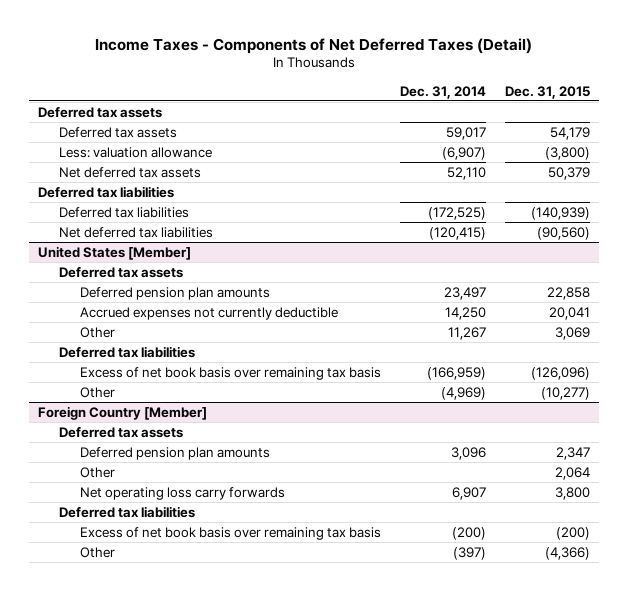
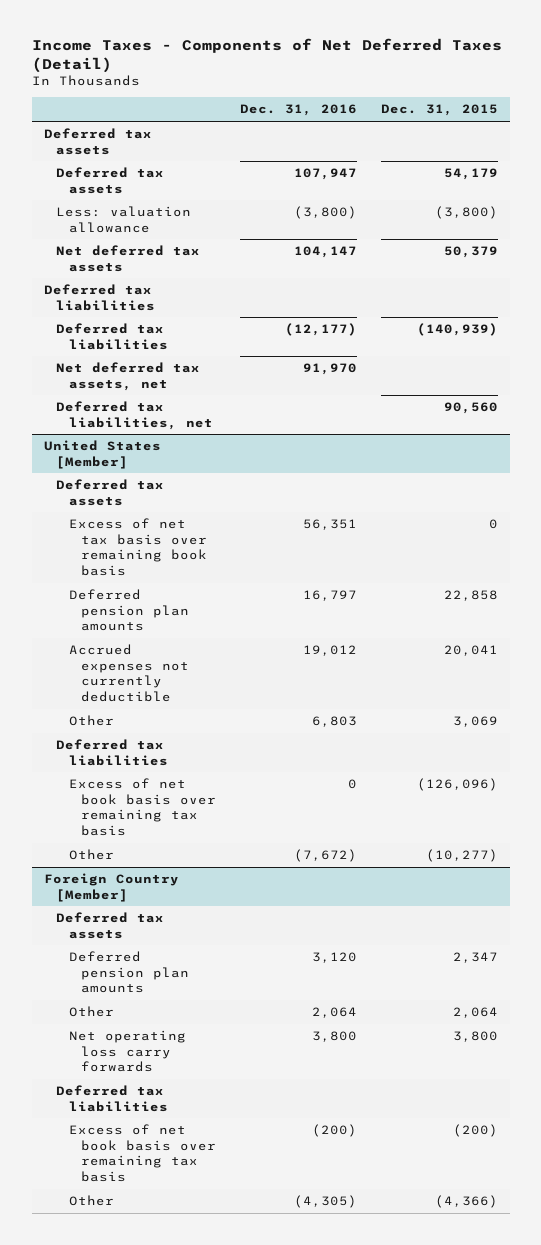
[399,85,486,99] Dec. 31, 2014 -> none
none -> [239,104,357,117] Dec. 31, 2016
none -> [56,362,201,391] Net deferred tax assets, net
[59,226,214,238] Net deferred tax liabilities -> [56,401,213,430] Deferred tax liabilities, net
[536,226,590,240] (90,560) -> [443,402,498,415] 90,560
none -> [68,518,207,576] Excess of net tax basis over remaining book basis

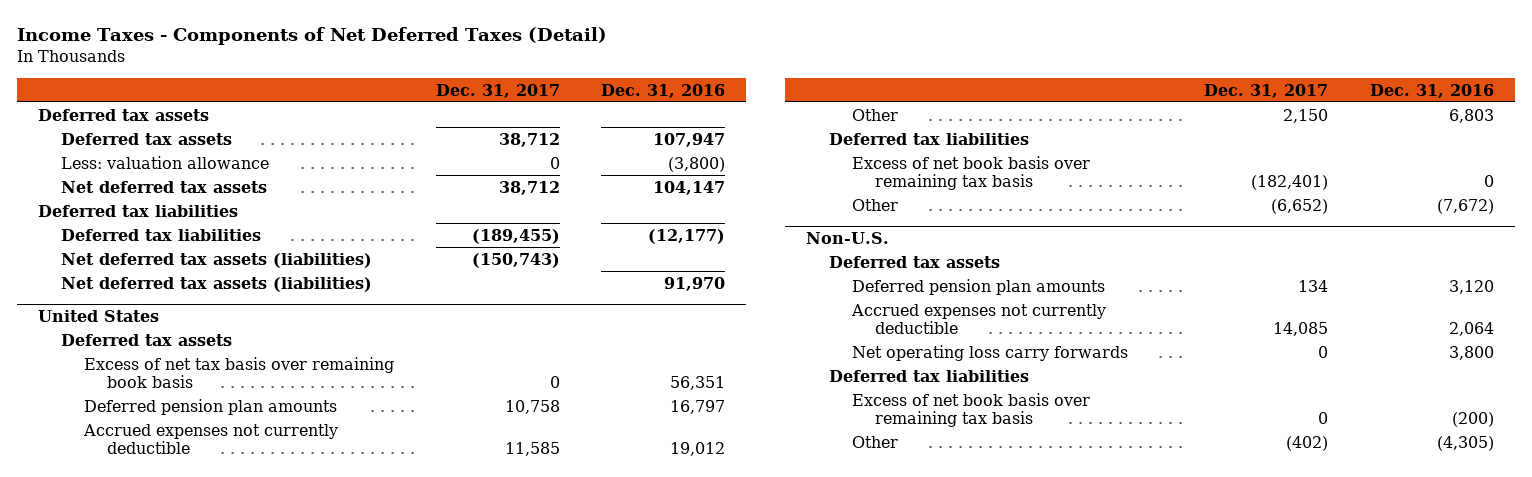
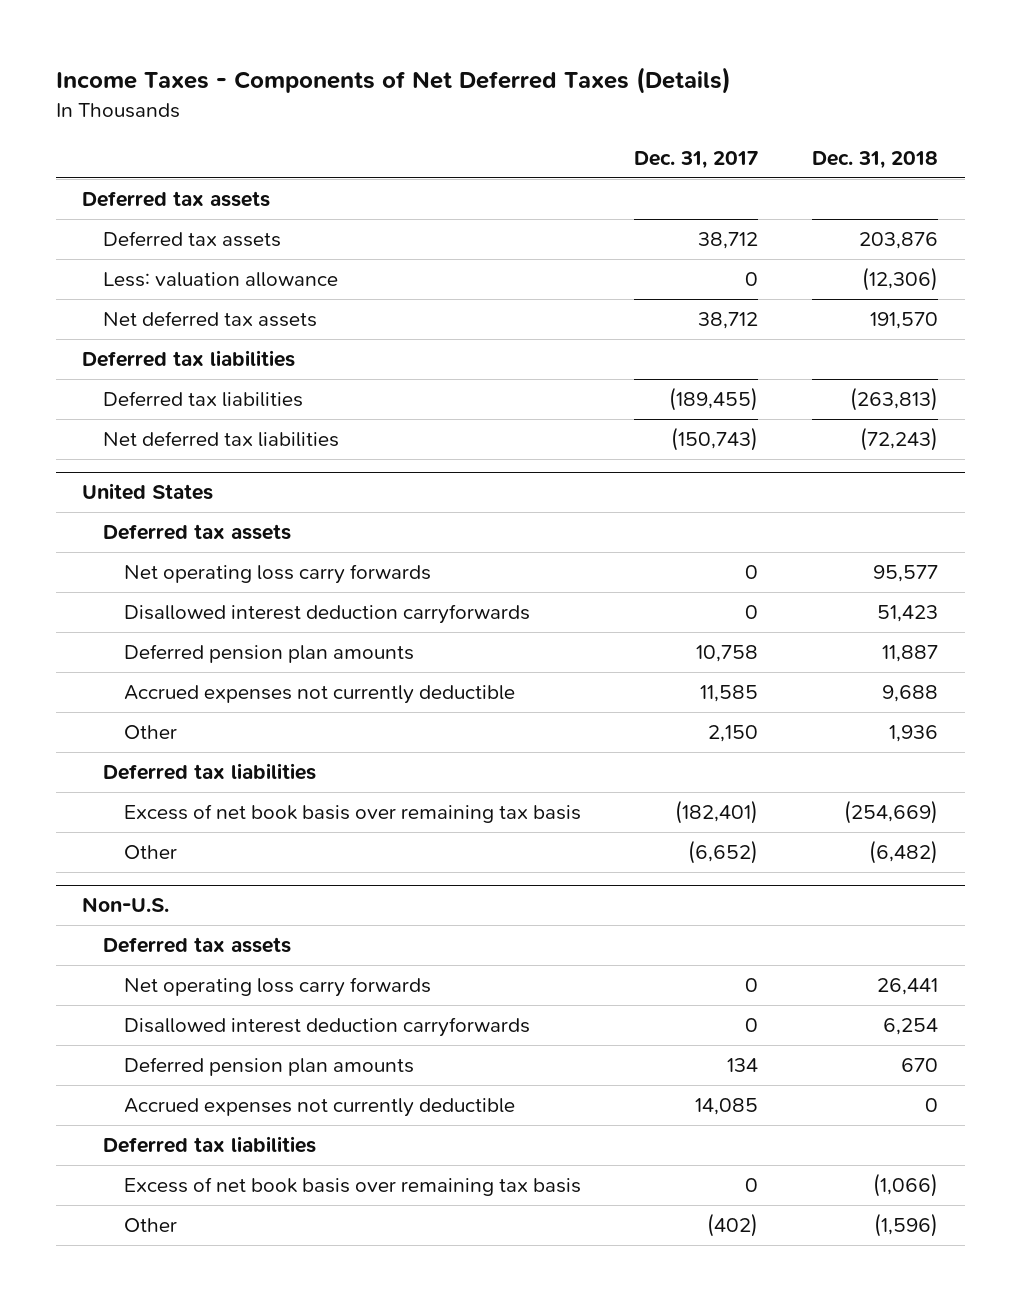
[16,27,607,46] Income Taxes - Components of Net Deferred Taxes (Detail) -> [55,67,731,95] Income Taxes - Components of Net Deferred Taxes (Details)
[601,83,726,98] Dec. 31, 2016 -> none
none -> [811,150,938,169] Dec. 31, 2018
[60,276,372,292] Net deferred tax assets (liabilities) -> none
[60,252,372,268] Net deferred tax assets (liabilities) -> [103,431,340,448] Net deferred tax liabilities
[83,356,394,388] Excess of net tax basis over remaining book basis -> none
none -> [123,564,431,585] Net operating loss carry forwards
none -> [123,604,530,625] Disallowed interest deduction carryforwards
[852,344,1129,361] Net operating loss carry forwards -> [123,977,431,998] Net operating loss carry forwards
none -> [123,1017,530,1038] Disallowed interest deduction carryforwards

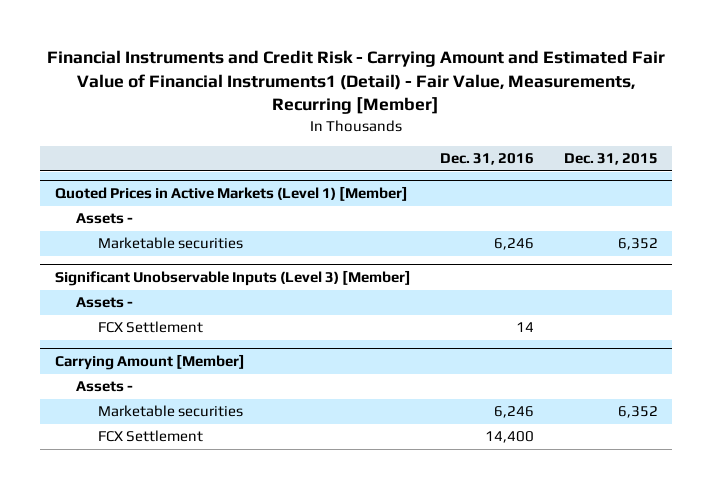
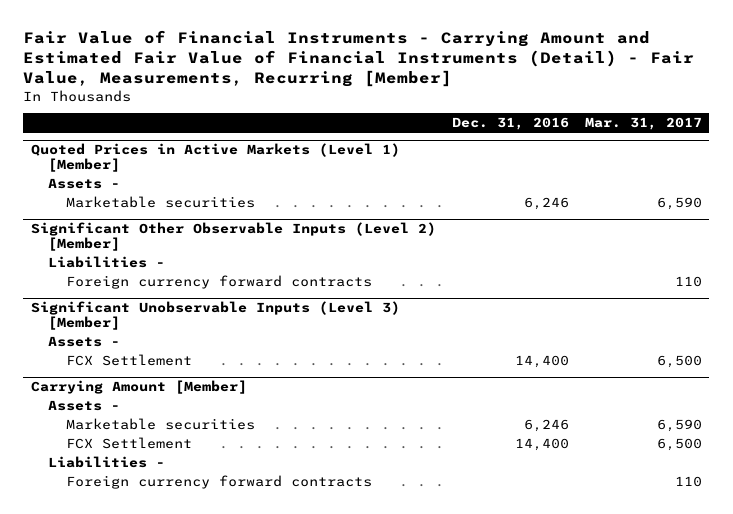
[47,50,666,115] Financial Instruments and Credit Risk - Carrying Amount and Estimated Fair Value of Financial Instruments1 (Detail) - Fair Value, Measurements, Recurring [Member] -> [23,30,695,88] Fair Value of Financial Instruments - Carrying Amount and Estimated Fair Value of Financial Instruments (Detail) - Fair Value, Measurements, Recurring [Member]
[563,153,658,166] Dec. 31, 2015 -> none
none -> [584,117,702,131] Mar. 31, 2017
none -> [31,222,437,252] Significant Other Observable Inputs (Level 2) [Member]
none -> [48,255,166,268] Liabilities -
none -> [65,274,372,289] Foreign currency forward contracts
[516,322,535,333] 14 -> [514,354,569,368] 14,400
none -> [48,455,166,468] Liabilities -
none -> [65,474,372,489] Foreign currency forward contracts

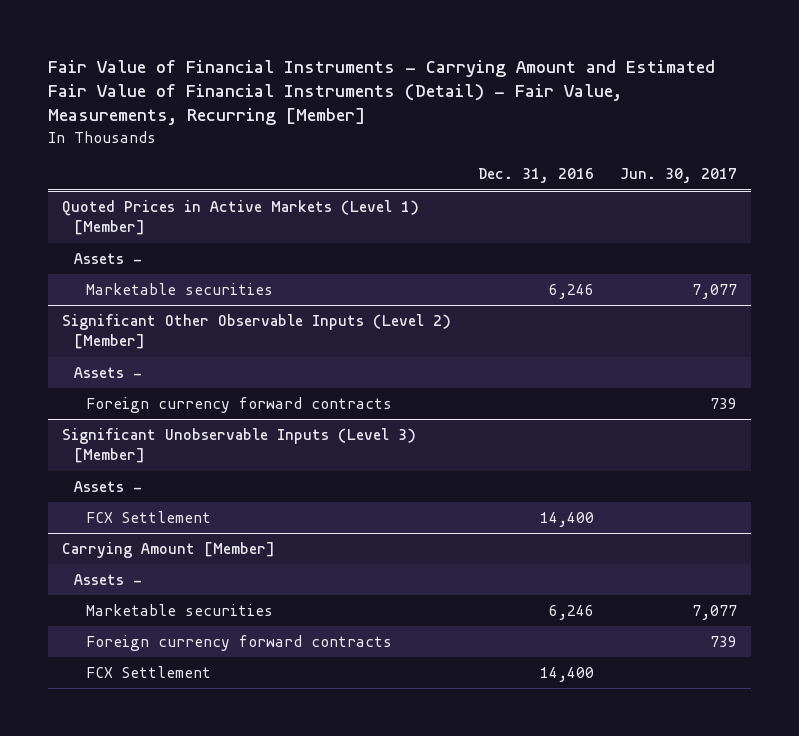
[584,117,702,131] Mar. 31, 2017 -> none
none -> [620,168,738,184] Jun. 30, 2017
[48,255,166,268] Liabilities - -> none
none -> [73,367,142,379] Assets -
[48,455,166,468] Liabilities - -> none
[65,436,192,449] FCX Settlement -> [85,666,211,679] FCX Settlement

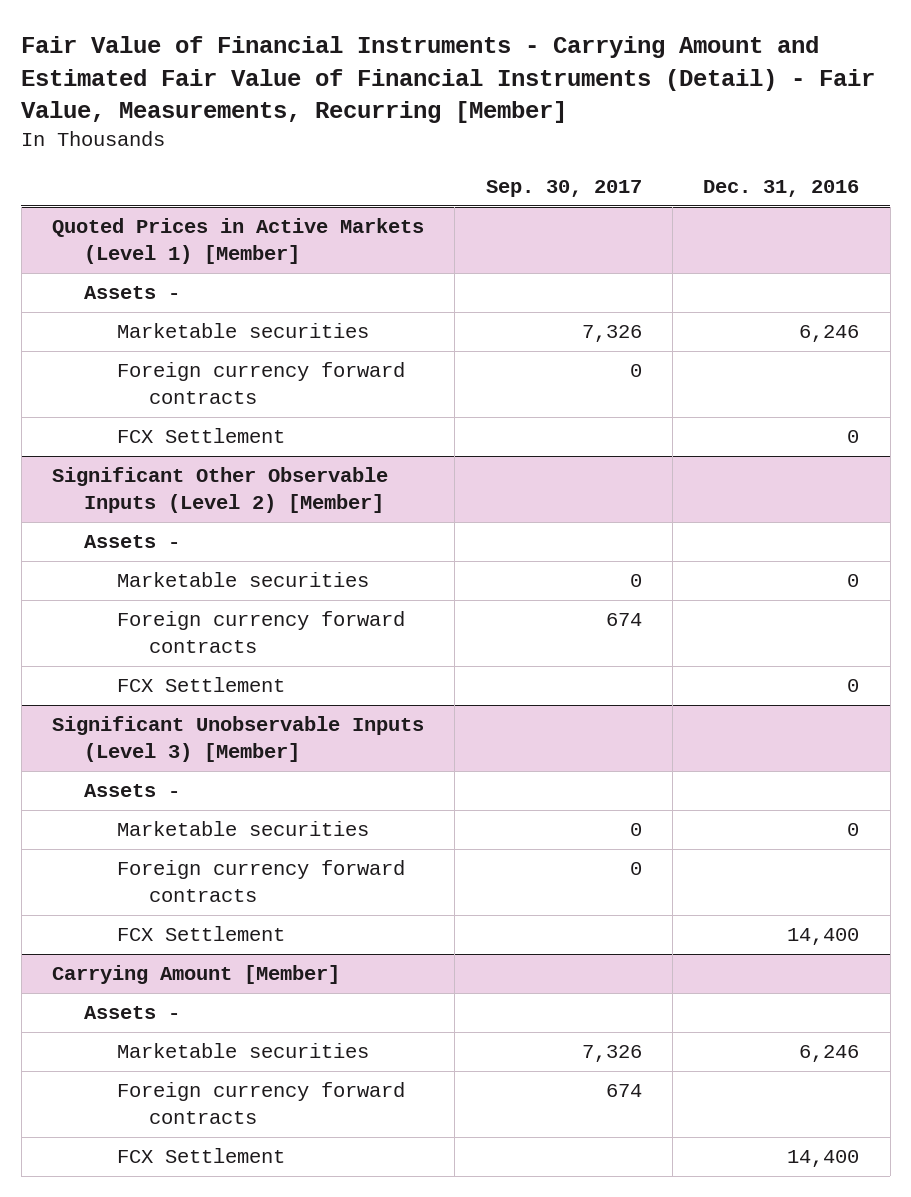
[620,168,738,184] Jun. 30, 2017 -> none
none -> [485,179,642,197] Sep. 30, 2017
none -> [116,362,405,405] Foreign currency forward contracts
none -> [116,428,285,444] FCX Settlement
none -> [116,572,369,588] Marketable securities
none -> [116,677,285,693] FCX Settlement
none -> [116,821,369,837] Marketable securities
none -> [116,860,405,903] Foreign currency forward contracts

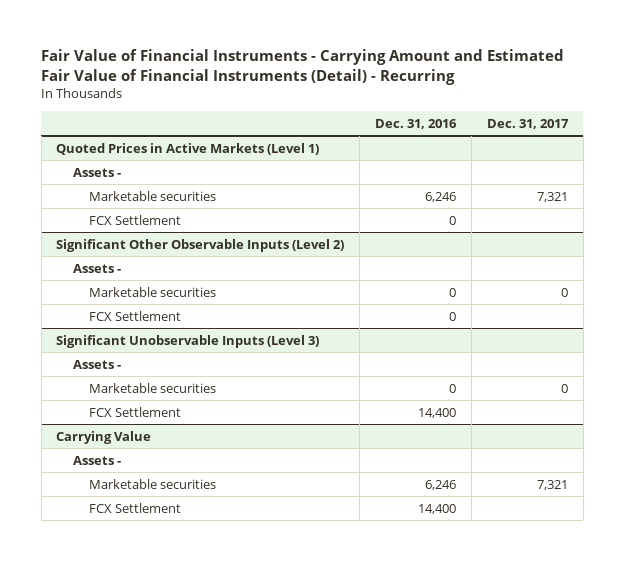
[21,36,876,123] Fair Value of Financial Instruments - Carrying Amount and Estimated Fair Value of Financial Instruments (Detail) - Fair Value, Measurements, Recurring [Member] -> [41,49,565,85] Fair Value of Financial Instruments - Carrying Amount and Estimated Fair Value of Financial Instruments (Detail) - Recurring
[485,179,642,197] Sep. 30, 2017 -> none
none -> [486,118,569,129] Dec. 31, 2017
[52,218,425,265] Quoted Prices in Active Markets (Level 1) [Member] -> [56,142,320,155] Quoted Prices in Active Markets (Level 1)
[116,362,405,405] Foreign currency forward contracts -> none
[52,467,389,514] Significant Other Observable Inputs (Level 2) [Member] -> [56,238,345,252] Significant Other Observable Inputs (Level 2)
[116,611,405,654] Foreign currency forward contracts -> none
[52,716,425,763] Significant Unobservable Inputs (Level 3) [Member] -> [56,334,320,348] Significant Unobservable Inputs (Level 3)
[116,860,405,903] Foreign currency forward contracts -> none
[52,965,341,985] Carrying Amount [Member] -> [56,430,152,444] Carrying Value
[116,1082,405,1125] Foreign currency forward contracts -> none

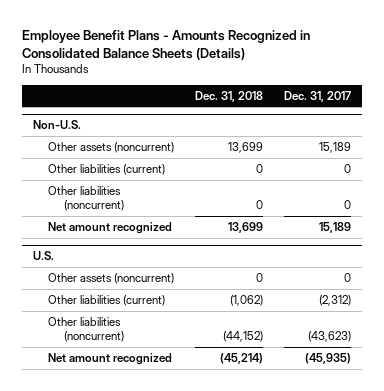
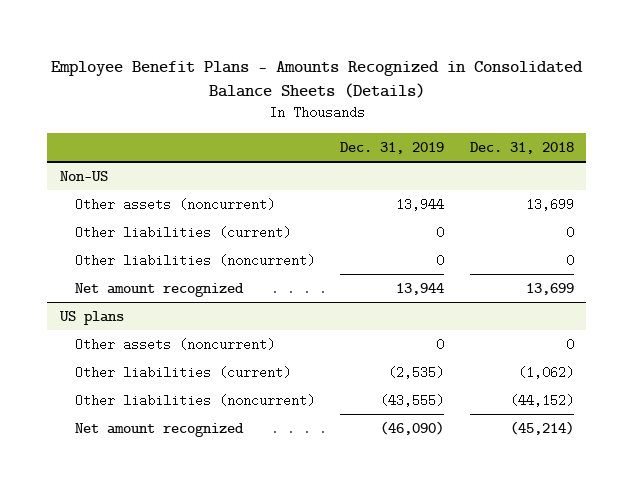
[284,90,352,102] Dec. 31, 2017 -> none
none -> [340,141,445,154] Dec. 31, 2019
[32,120,81,130] Non-U.S. -> [59,170,108,181] Non-US
[32,251,54,261] U.S. -> [58,310,124,325] US plans

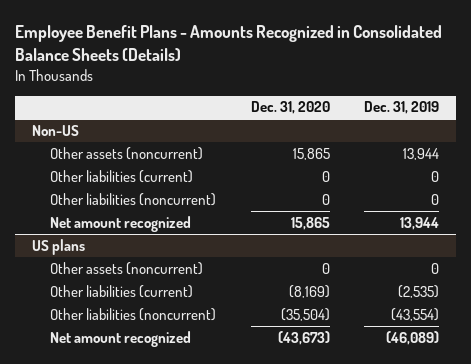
[469,141,574,154] Dec. 31, 2018 -> none
none -> [250,101,330,115] Dec. 31, 2020
[380,393,445,407] (43,555) -> [391,307,440,321] (43,554)
[380,420,445,435] (46,090) -> [386,330,440,345] (46,089)

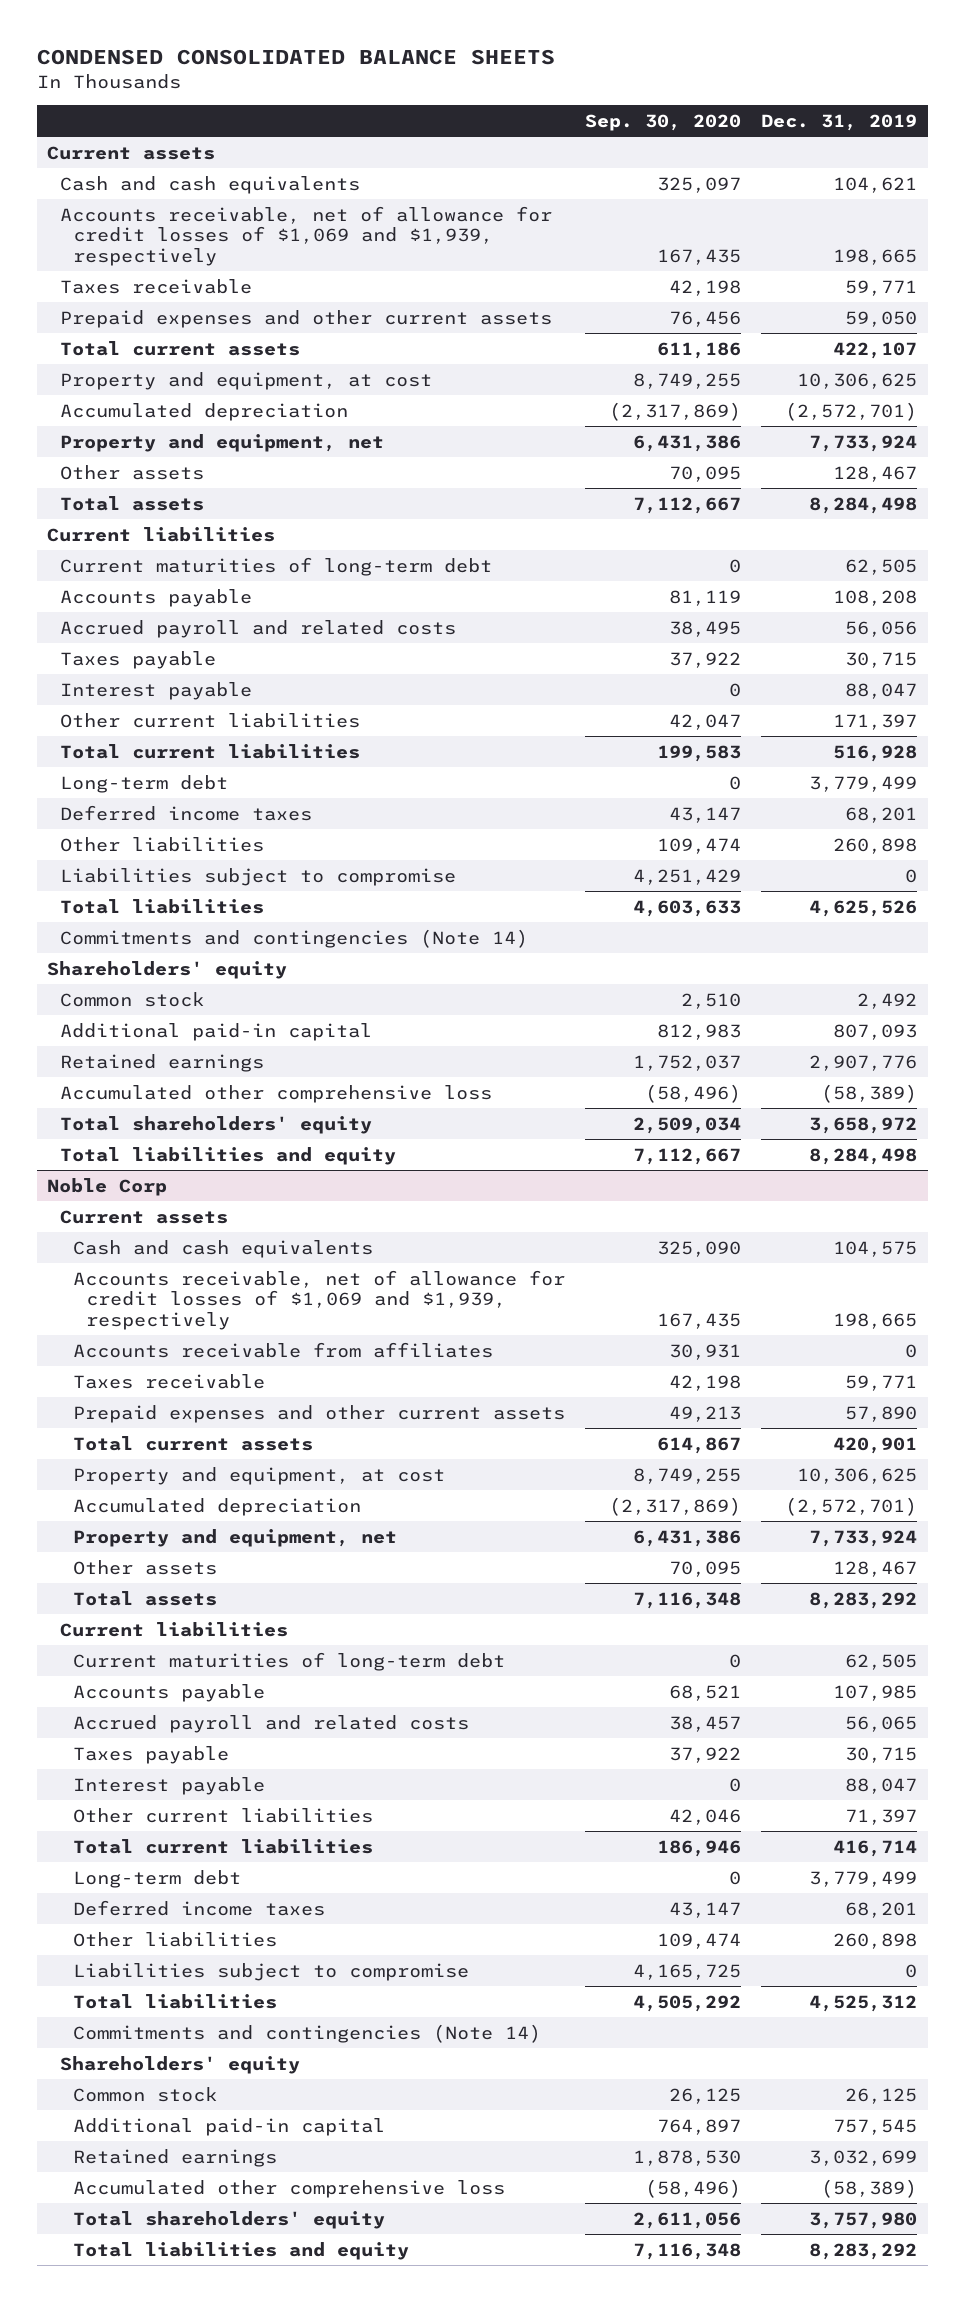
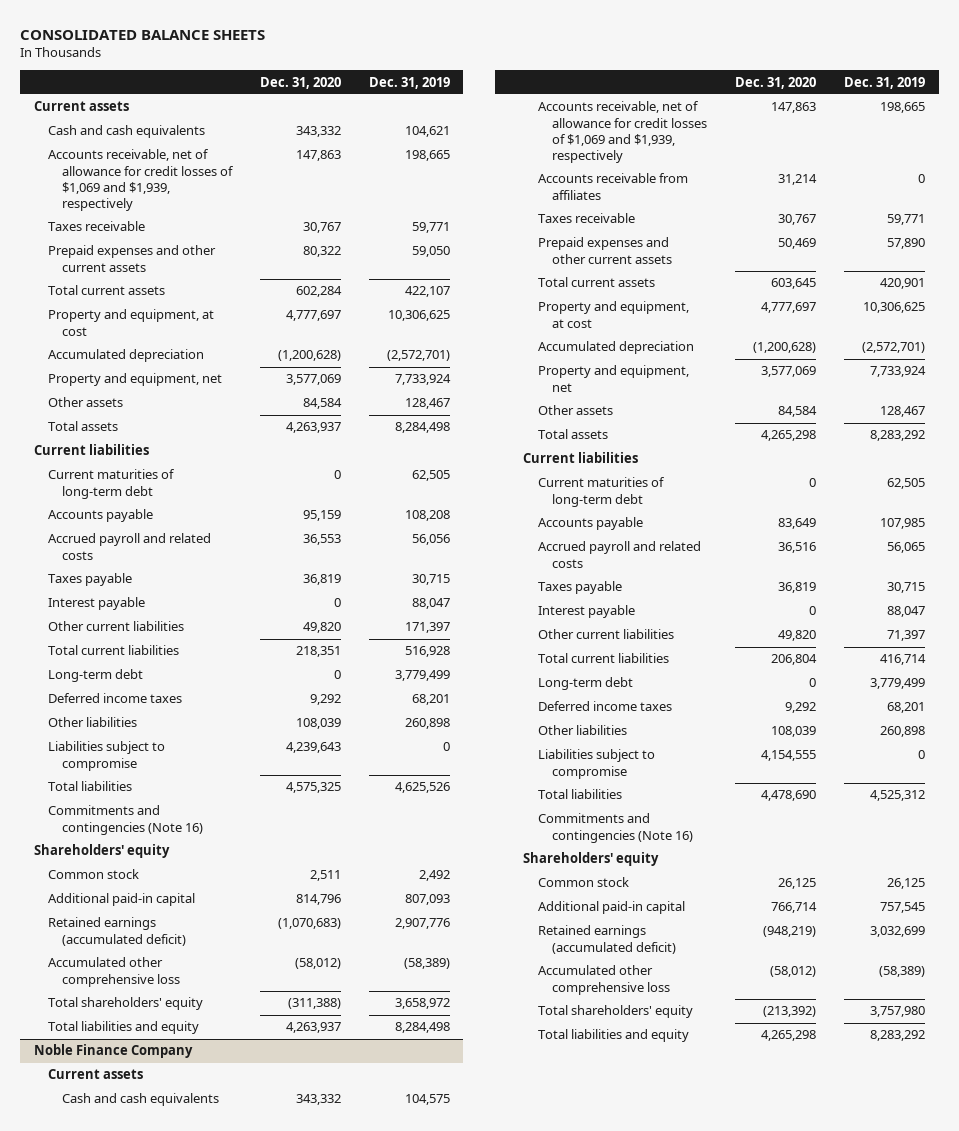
[37,49,556,66] CONDENSED CONSOLIDATED BALANCE SHEETS -> [20,30,266,41] CONSOLIDATED BALANCE SHEETS
[585,113,742,131] Sep. 30, 2020 -> none
none -> [259,76,341,89] Dec. 31, 2020
[60,928,529,948] Commitments and contingencies (Note 14) -> [48,805,204,835] Commitments and contingencies (Note 16)
[60,1053,265,1072] Retained earnings -> [48,917,187,946] Retained earnings (accumulated deficit)
[47,1177,168,1196] Noble Corp -> none
none -> [33,1044,193,1059] Noble Finance Company
[73,2023,542,2043] Commitments and contingencies (Note 14) -> [537,813,694,843] Commitments and contingencies (Note 16)
[73,2148,278,2167] Retained earnings -> [537,925,677,954] Retained earnings (accumulated deficit)

